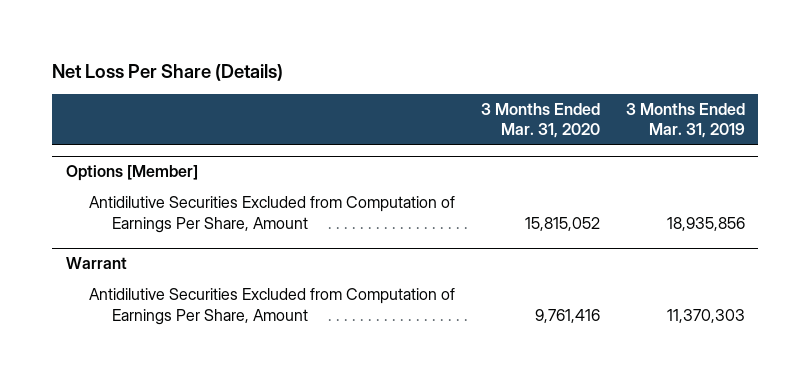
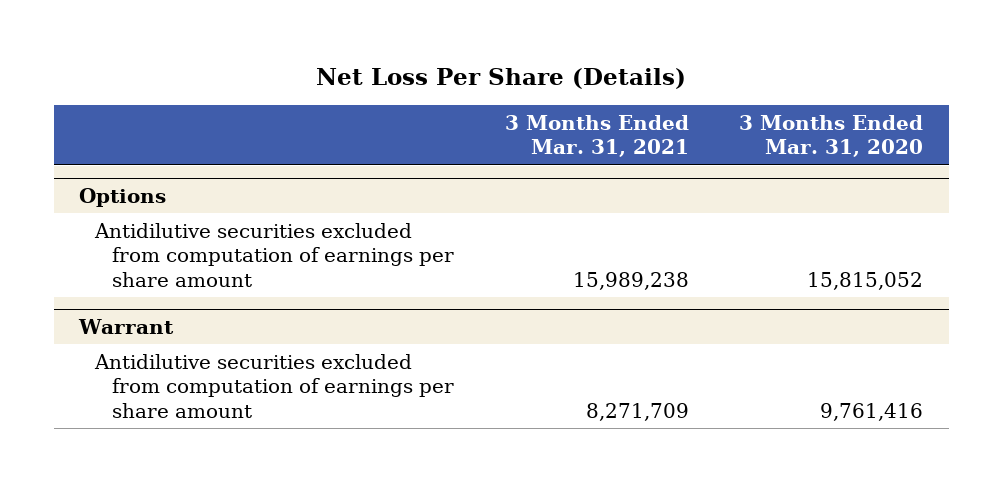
[626,102,746,139] 3 Months Ended Mar. 31, 2019 -> none
none -> [504,114,689,158] 3 Months Ended Mar. 31, 2021
[65,165,198,182] Options [Member] -> [79,188,167,208] Options
[88,196,455,233] Antidilutive Securities Excluded from Computation of Earnings Per Share, Amount -> [94,222,454,287] Antidilutive securities excluded from computation of earnings per share amount
[88,288,455,325] Antidilutive Securities Excluded from Computation of Earnings Per Share, Amount -> [94,353,454,418] Antidilutive securities excluded from computation of earnings per share amount

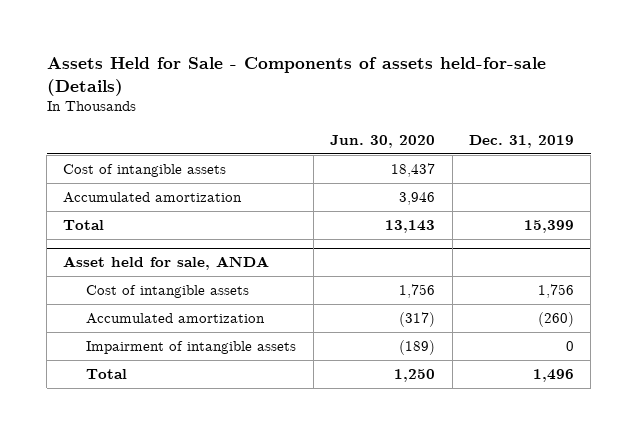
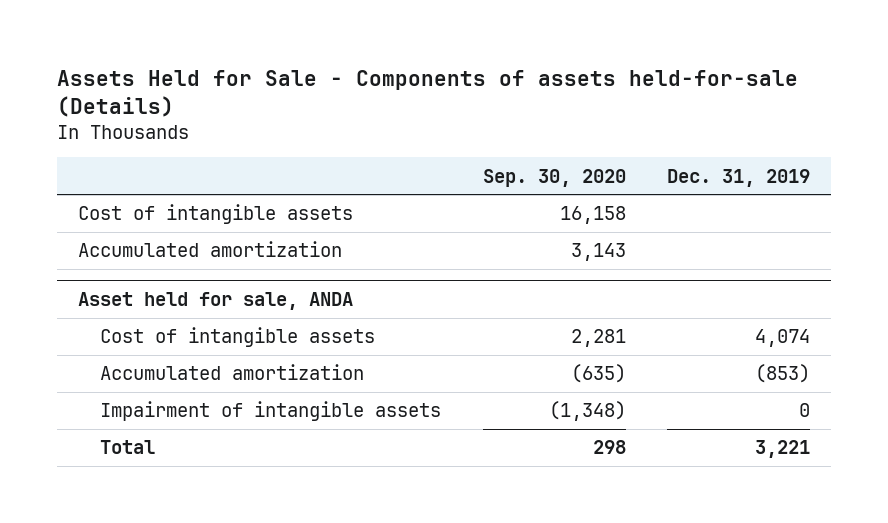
[330,134,436,148] Jun. 30, 2020 -> none
none -> [482,168,626,187] Sep. 30, 2020
[63,219,105,230] Total -> none
[537,283,574,298] 1,756 -> [754,329,810,348] 4,074
[537,311,574,327] (260) -> [754,364,810,384] (853)
[532,368,574,382] 1,496 -> [754,440,810,459] 3,221

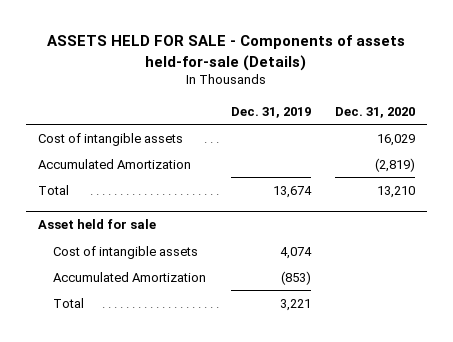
[57,69,799,118] Assets Held for Sale - Components of assets held-for-sale (Details) -> [47,35,406,71] ASSETS HELD FOR SALE - Components of assets held-for-sale (Details)
[482,168,626,187] Sep. 30, 2020 -> none
none -> [335,106,416,118] Dec. 31, 2020
[78,241,343,258] Accumulated amortization -> [37,158,191,169] Accumulated Amortization
none -> [37,184,69,195] Total
[78,291,354,310] Asset held for sale, ANDA -> [37,219,156,230] Asset held for sale
[100,401,442,422] Impairment of intangible assets -> none
[100,364,365,381] Accumulated amortization -> [53,271,207,282] Accumulated Amortization

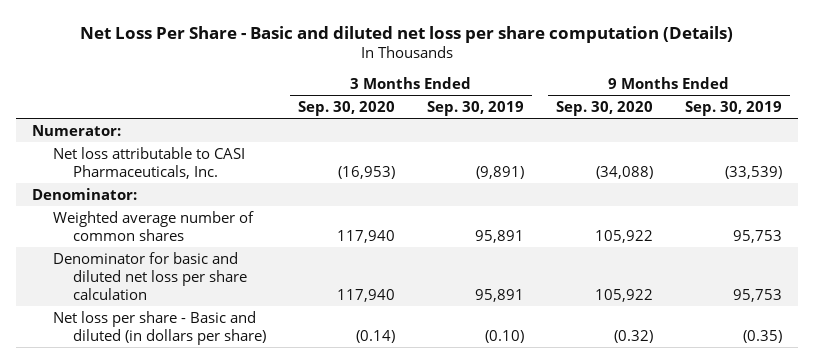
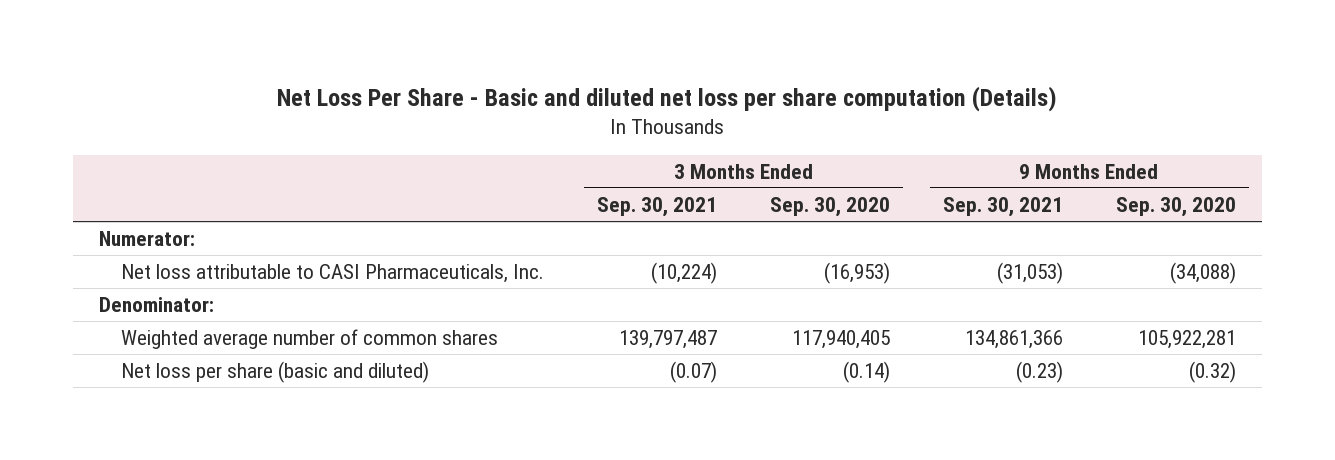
[427,100,525,116] Sep. 30, 2019 -> none
[685,100,783,116] Sep. 30, 2019 -> none
none -> [597,196,718,217] Sep. 30, 2021
none -> [942,196,1063,217] Sep. 30, 2021
[52,251,248,301] Denominator for basic and diluted net loss per share calculation -> none
[337,229,396,243] 117,940 -> [791,330,890,350] 117,940,405
[595,229,654,243] 105,922 -> [1137,330,1236,350] 105,922,281
[52,310,267,345] Net loss per share - Basic and diluted (in dollars per share) -> [121,361,430,384] Net loss per share (basic and diluted)

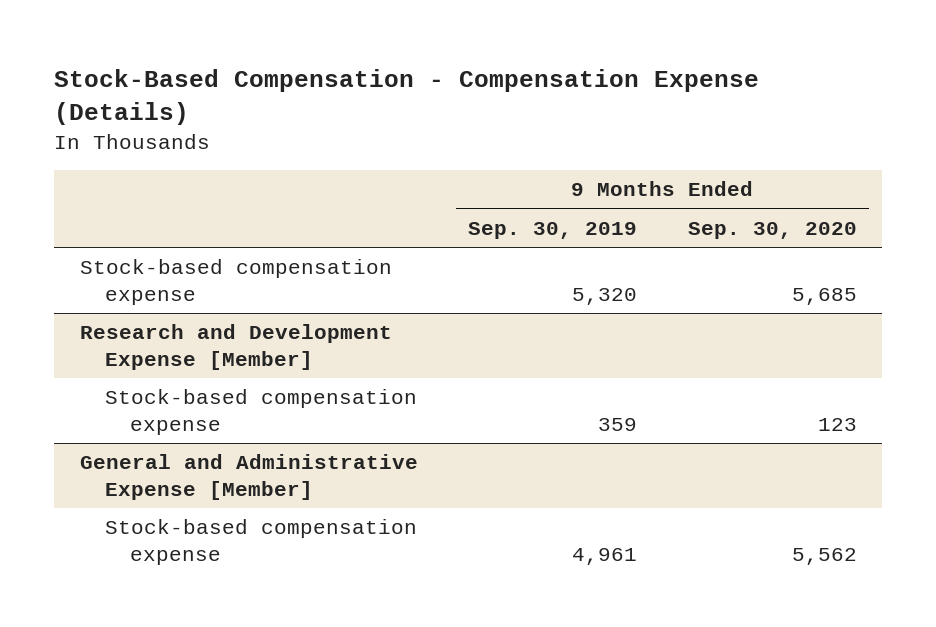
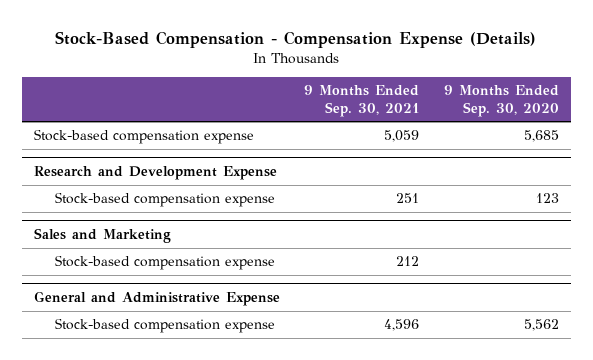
[468,221,638,239] Sep. 30, 2019 -> none
none -> [304,85,420,117] 9 Months Ended Sep. 30, 2021
[79,324,392,370] Research and Development Expense [Member] -> [33,166,277,181] Research and Development Expense
none -> [33,228,171,244] Sales and Marketing
none -> [55,255,276,271] Stock-based compensation expense
[79,454,418,500] General and Administrative Expense [Member] -> [33,291,280,307] General and Administrative Expense

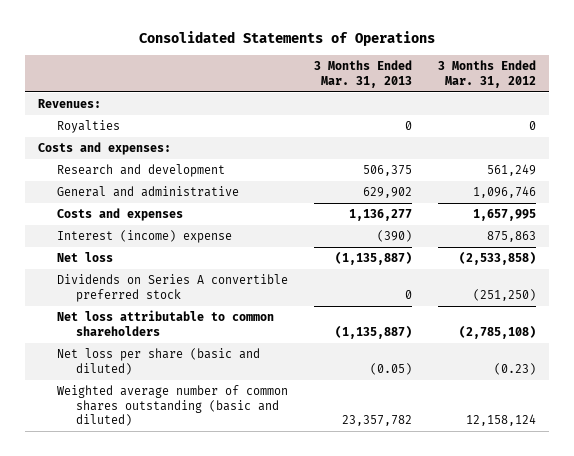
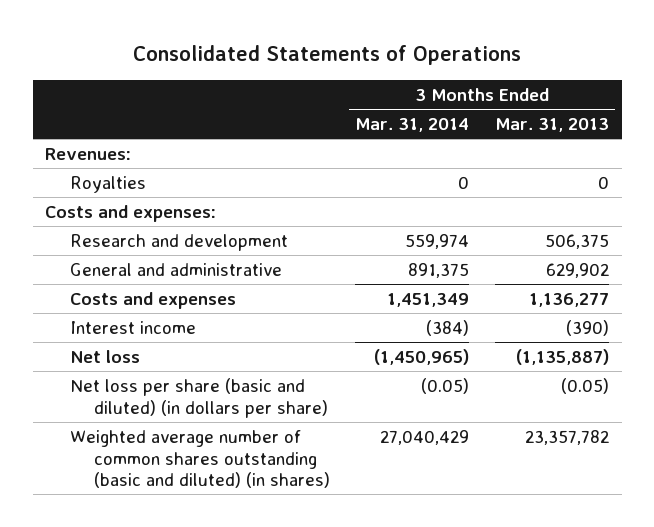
[438,60,537,88] 3 Months Ended Mar. 31, 2012 -> none
none -> [355,117,470,132] Mar. 31, 2014
[57,230,233,244] Interest (income) expense -> [69,320,196,334] Interest income
[57,274,289,302] Dividends on Series A convertible preferred stock -> none
[57,310,275,336] Net loss attributable to common shareholders -> none
[57,348,261,375] Net loss per share (basic and diluted) -> [69,377,328,418] Net loss per share (basic and diluted) (in dollars per share)
[57,385,289,427] Weighted average number of common shares outstanding (basic and diluted) -> [69,429,330,489] Weighted average number of common shares outstanding (basic and diluted) (in shares)

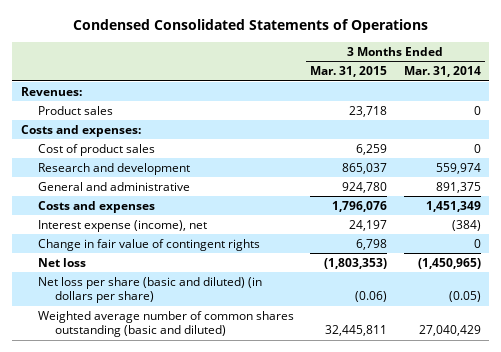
[133,45,522,66] Consolidated Statements of Operations -> [72,19,428,34] Condensed Consolidated Statements of Operations
[495,117,610,132] Mar. 31, 2013 -> none
none -> [310,66,388,78] Mar. 31, 2015
[69,175,146,193] Royalties -> none
none -> [37,105,113,115] Product sales
none -> [37,143,155,156] Cost of product sales
[69,320,196,334] Interest income -> [37,219,207,232] Interest expense (income), net
none -> [37,238,260,251] Change in fair value of contingent rights
[69,429,330,489] Weighted average number of common shares outstanding (basic and diluted) (in shares) -> [37,310,294,337] Weighted average number of common shares outstanding (basic and diluted)

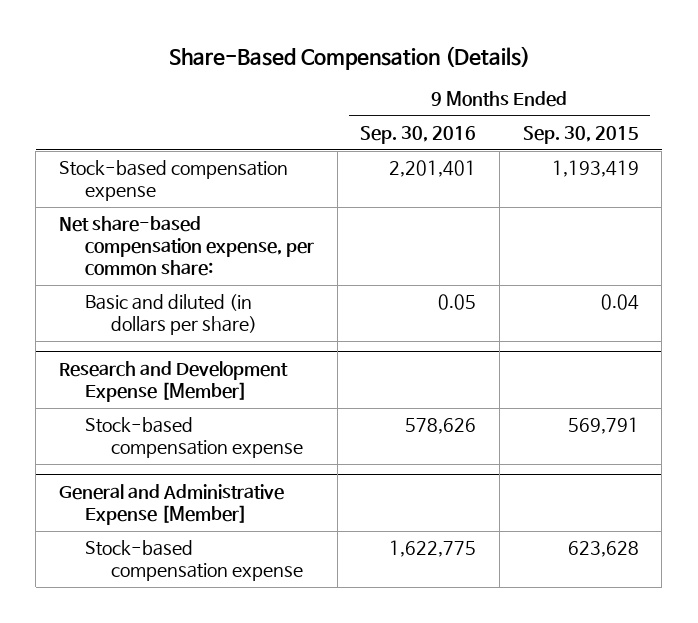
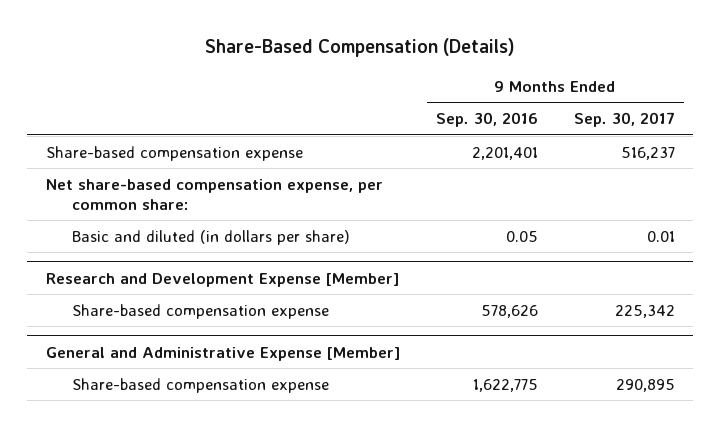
[522,126,639,145] Sep. 30, 2015 -> none
none -> [573,112,675,128] Sep. 30, 2017
[59,160,289,202] Stock-based compensation expense -> [45,145,303,161] Share-based compensation expense
[84,417,303,459] Stock-based compensation expense -> [71,303,329,319] Share-based compensation expense
[84,540,303,582] Stock-based compensation expense -> [71,377,329,393] Share-based compensation expense

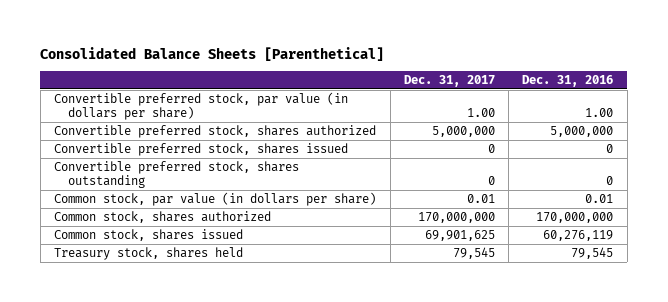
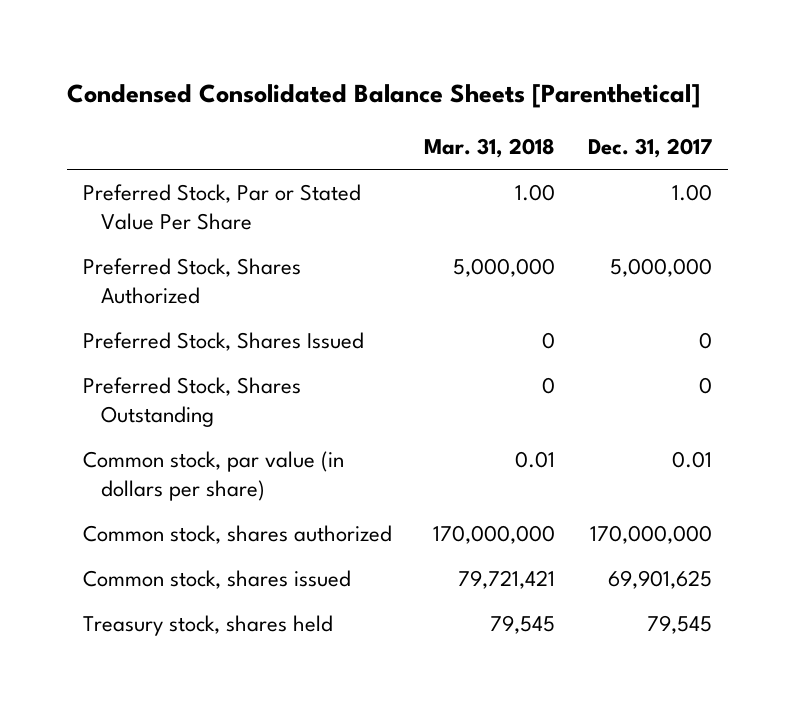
[40,46,385,61] Consolidated Balance Sheets [Parenthetical] -> [66,83,700,108] Condensed Consolidated Balance Sheets [Parenthetical]
[522,74,614,87] Dec. 31, 2016 -> none
none -> [424,138,556,159] Mar. 31, 2018
[54,92,349,121] Convertible preferred stock, par value (in dollars per share) -> [82,183,361,231] Preferred Stock, Par or Stated Value Per Share
[54,125,377,139] Convertible preferred stock, shares authorized -> [82,257,301,305] Preferred Stock, Shares Authorized
[54,143,349,157] Convertible preferred stock, shares issued -> [82,331,364,351] Preferred Stock, Shares Issued
[54,161,300,189] Convertible preferred stock, shares outstanding -> [82,376,301,428] Preferred Stock, Shares Outstanding

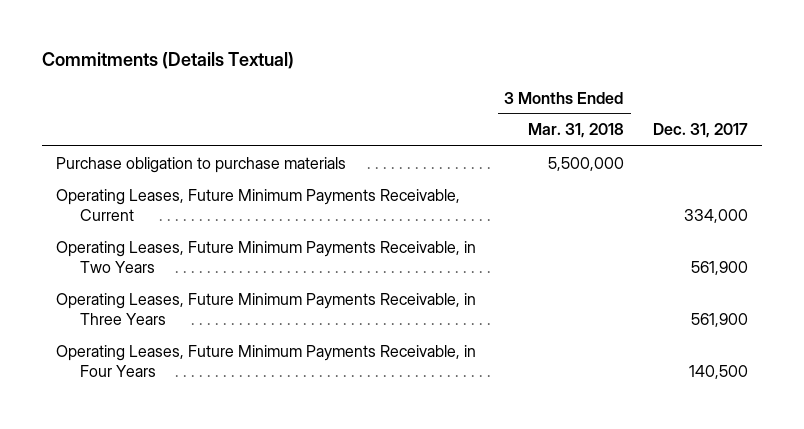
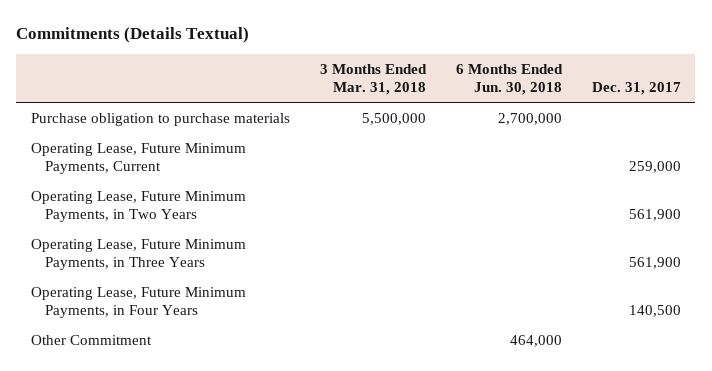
none -> [455,64,563,96] 6 Months Ended Jun. 30, 2018
[56,188,461,222] Operating Leases, Future Minimum Payments Receivable, Current -> [30,142,246,174] Operating Lease, Future Minimum Payments, Current
[683,209,748,224] 334,000 -> [628,160,681,173] 259,000
[56,240,477,274] Operating Leases, Future Minimum Payments Receivable, in Two Years -> [30,190,246,222] Operating Lease, Future Minimum Payments, in Two Years
[56,292,477,326] Operating Leases, Future Minimum Payments Receivable, in Three Years -> [30,238,246,270] Operating Lease, Future Minimum Payments, in Three Years
[56,344,477,378] Operating Leases, Future Minimum Payments Receivable, in Four Years -> [30,286,246,318] Operating Lease, Future Minimum Payments, in Four Years
none -> [30,334,152,345] Other Commitment

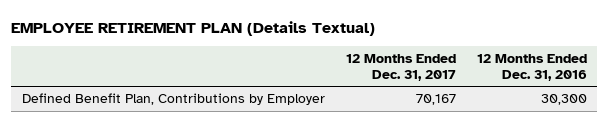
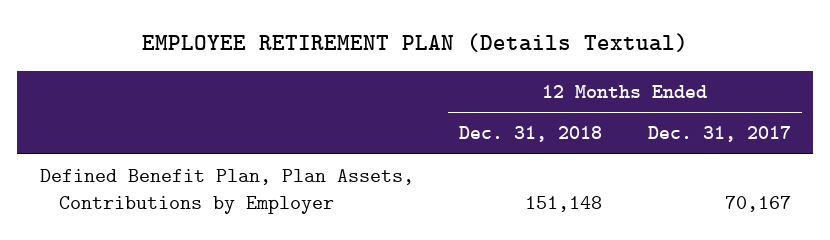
[476,53,587,82] 12 Months Ended Dec. 31, 2016 -> none
none -> [459,126,603,143] Dec. 31, 2018
[21,93,325,106] Defined Benefit Plan, Contributions by Employer -> [39,169,414,214] Defined Benefit Plan, Plan Assets, Contributions by Employer

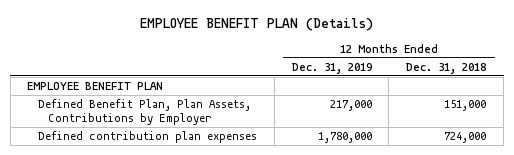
[142,32,689,52] EMPLOYEE RETIREMENT PLAN (Details Textual) -> [139,18,373,32] EMPLOYEE BENEFIT PLAN (Details)
[647,126,791,143] Dec. 31, 2017 -> none
none -> [291,62,372,74] Dec. 31, 2019
none -> [27,82,164,91] EMPLOYEE BENEFIT PLAN
[525,195,603,212] 151,148 -> [444,100,487,112] 151,000
none -> [37,131,257,144] Defined contribution plan expenses

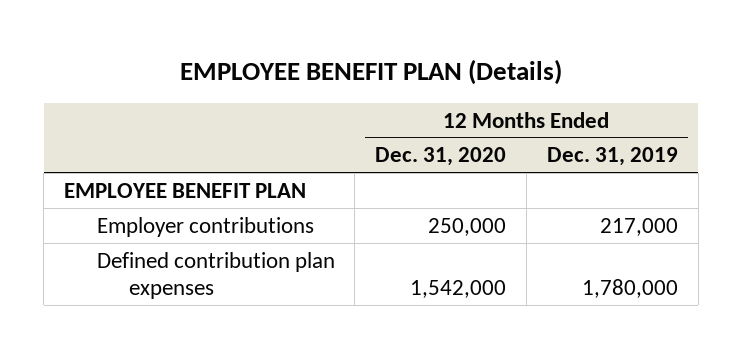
[406,62,487,74] Dec. 31, 2018 -> none
none -> [375,147,507,167] Dec. 31, 2020
[37,99,251,126] Defined Benefit Plan, Plan Assets, Contributions by Employer -> [96,216,314,237] Employer contributions

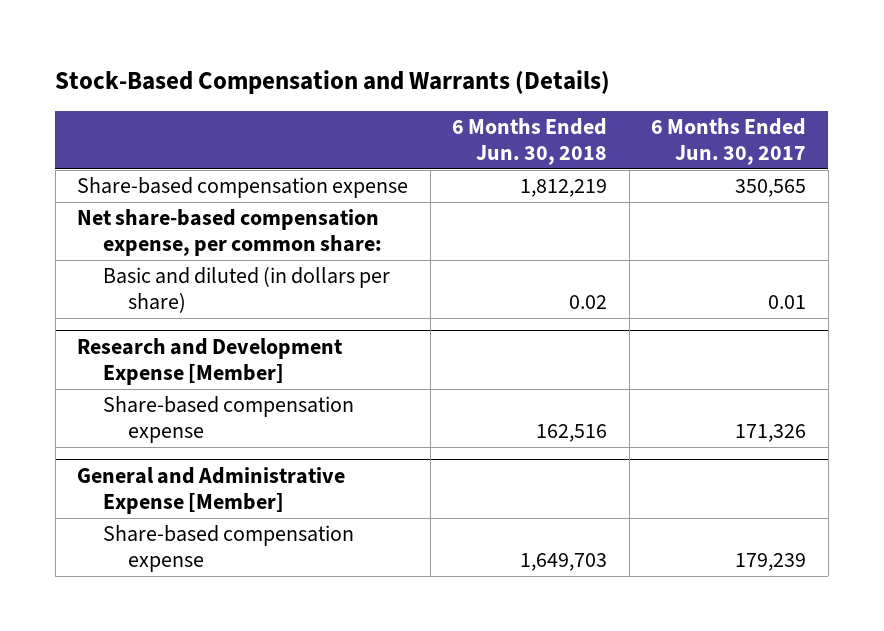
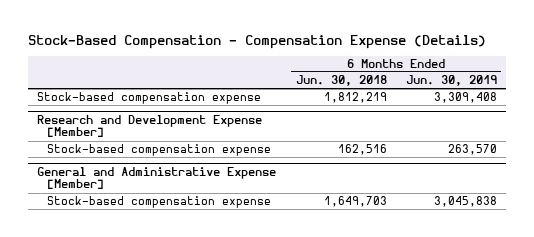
[55,70,611,95] Stock-Based Compensation and Warrants (Details) -> [27,34,486,49] Stock-Based Compensation - Compensation Expense (Details)
[651,118,807,165] 6 Months Ended Jun. 30, 2017 -> none
none -> [405,75,497,87] Jun. 30, 2019
[77,209,382,257] Net share-based compensation expense, per common share: -> none
[102,267,390,314] Basic and diluted (in dollars per share) -> none
[77,177,409,199] Share-based compensation expense -> [37,92,262,105] Stock-based compensation expense
[102,396,354,444] Share-based compensation expense -> [47,144,272,157] Stock-based compensation expense
[102,525,354,573] Share-based compensation expense -> [47,196,272,209] Stock-based compensation expense

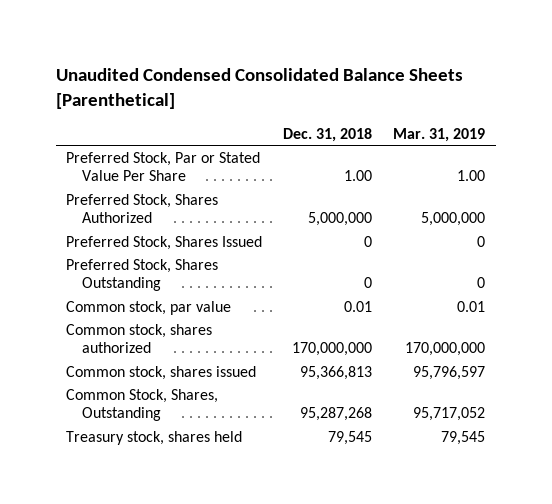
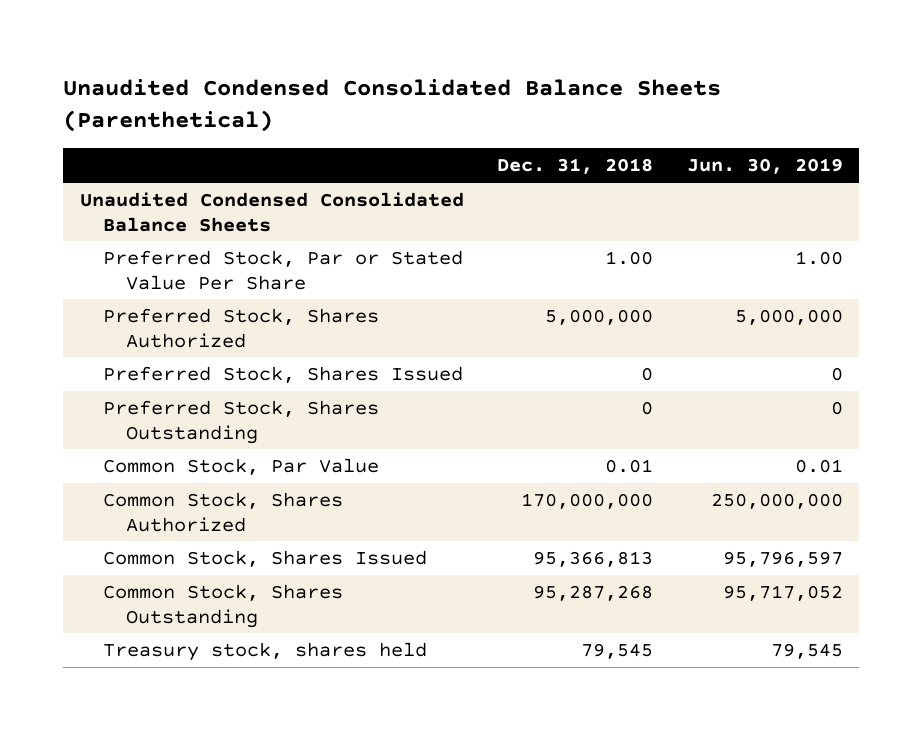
[56,67,464,109] Unaudited Condensed Consolidated Balance Sheets [Parenthetical] -> [63,79,722,133] Unaudited Condensed Consolidated Balance Sheets (Parenthetical)
[393,127,486,142] Mar. 31, 2019 -> none
none -> [686,158,843,175] Jun. 30, 2019
none -> [79,192,464,232] Unaudited Condensed Consolidated Balance Sheets
[66,300,232,315] Common stock, par value -> [102,458,379,476] Common Stock, Par Value
[66,323,213,354] Common stock, shares authorized -> [102,492,343,532] Common Stock, Shares Authorized
[66,365,257,380] Common stock, shares issued -> [102,550,427,568] Common Stock, Shares Issued
[66,388,219,422] Common Stock, Shares, Outstanding -> [102,584,343,628] Common Stock, Shares Outstanding

